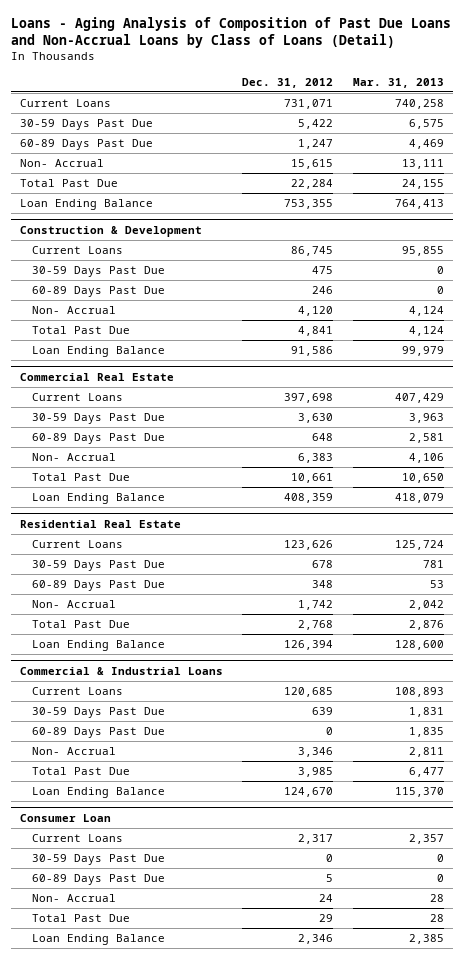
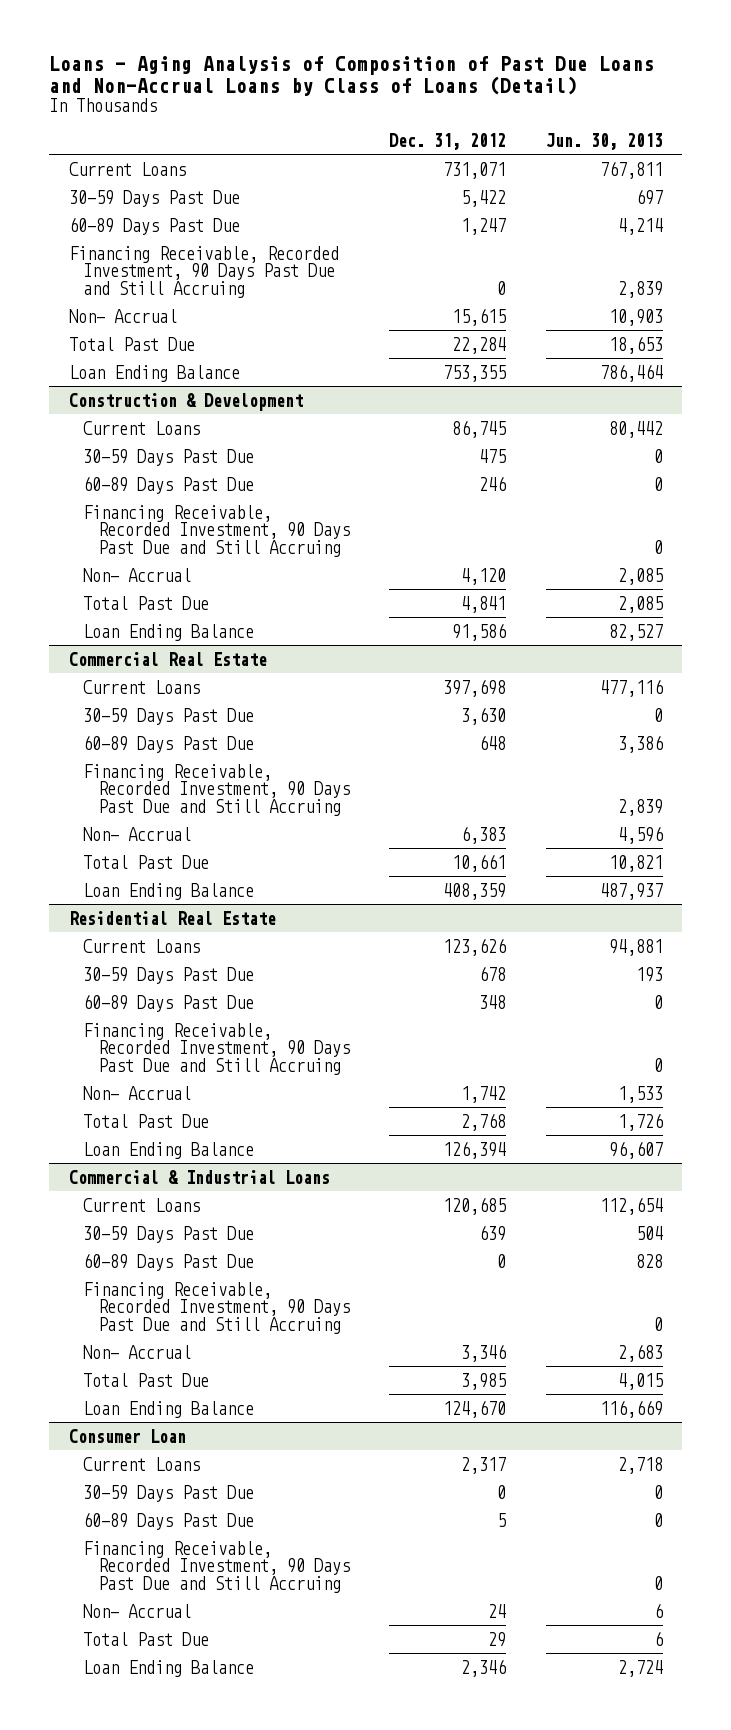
[352,77,444,88] Mar. 31, 2013 -> none
none -> [545,132,663,150] Jun. 30, 2013
none -> [68,245,339,298] Financing Receivable, Recorded Investment, 90 Days Past Due and Still Accruing
none -> [83,504,351,557] Financing Receivable, Recorded Investment, 90 Days Past Due and Still Accruing
none -> [83,763,351,816] Financing Receivable, Recorded Investment, 90 Days Past Due and Still Accruing
none -> [83,1022,351,1075] Financing Receivable, Recorded Investment, 90 Days Past Due and Still Accruing
none -> [83,1281,351,1334] Financing Receivable, Recorded Investment, 90 Days Past Due and Still Accruing
none -> [83,1540,351,1593] Financing Receivable, Recorded Investment, 90 Days Past Due and Still Accruing

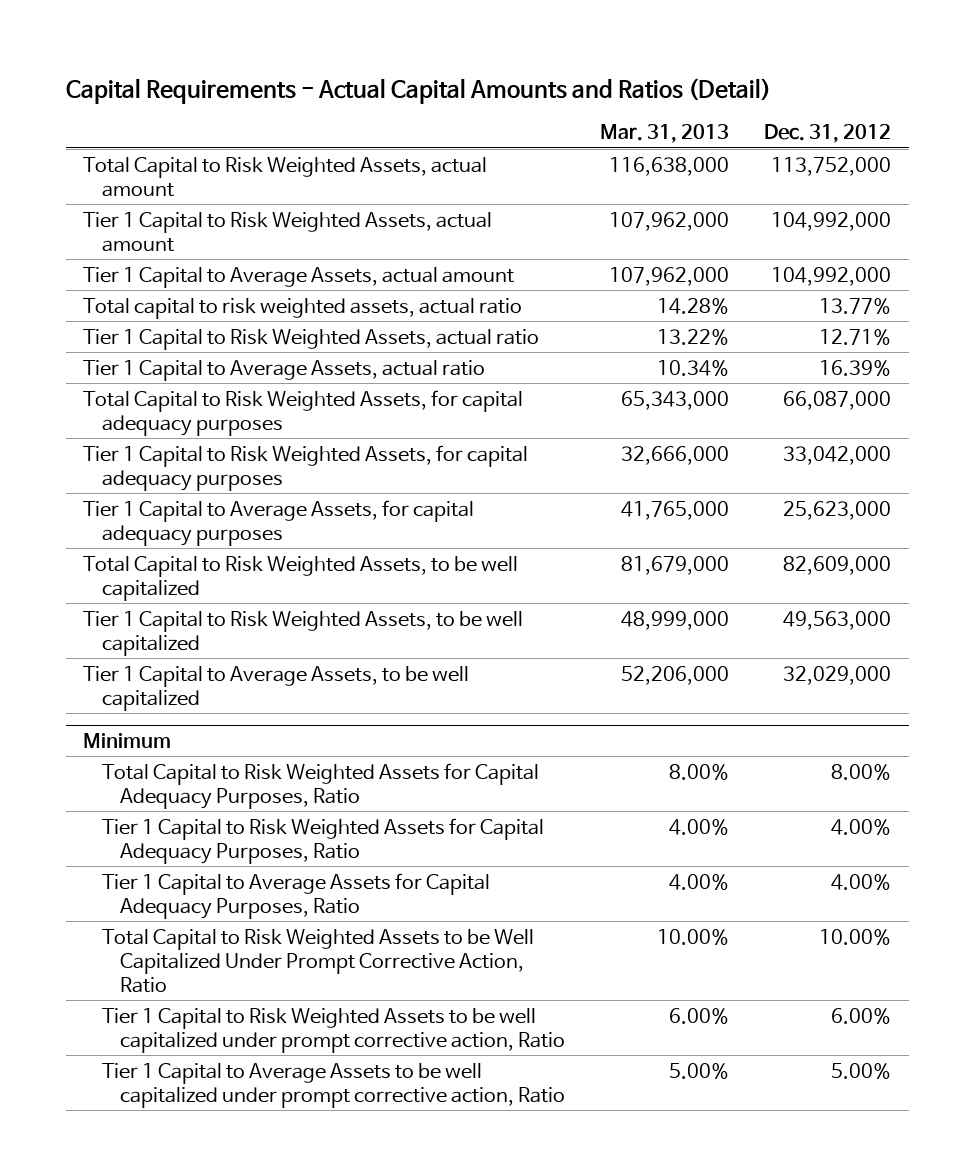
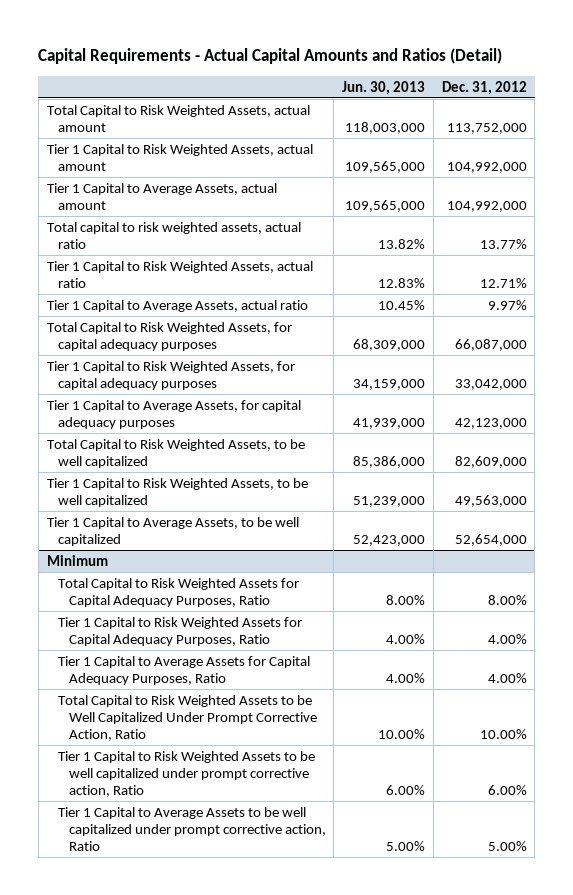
[599,124,729,144] Mar. 31, 2013 -> none
none -> [342,80,426,95] Jun. 30, 2013
[819,359,892,376] 16.39% -> [487,299,527,310] 9.97%
[783,500,892,520] 25,623,000 -> [454,417,527,429] 42,123,000
[783,665,892,685] 32,029,000 -> [454,533,527,546] 52,654,000

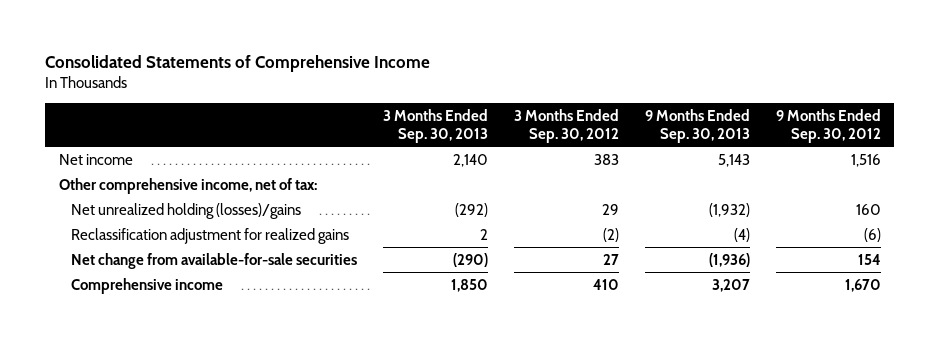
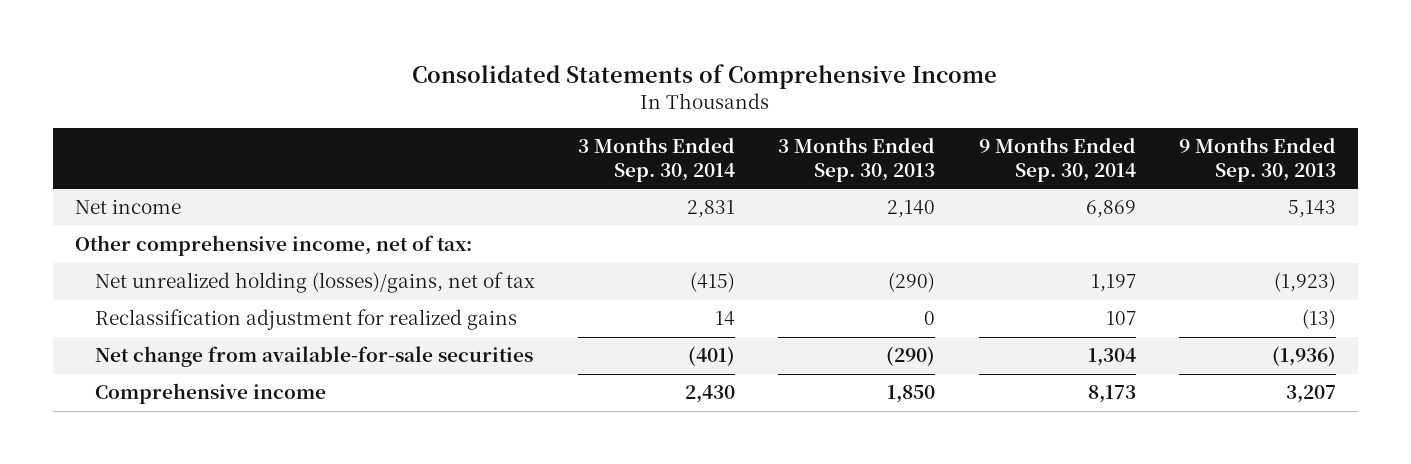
[514,108,620,143] 3 Months Ended Sep. 30, 2012 -> none
[776,108,882,143] 9 Months Ended Sep. 30, 2012 -> none
none -> [577,136,735,182] 3 Months Ended Sep. 30, 2014
none -> [978,136,1136,182] 9 Months Ended Sep. 30, 2014
[70,202,301,219] Net unrealized holding (losses)/gains -> [94,272,535,294] Net unrealized holding (losses)/gains, net of tax
[454,202,488,217] (292) -> [888,272,936,293] (290)
[709,202,751,217] (1,932) -> [1274,272,1337,293] (1,923)
[479,228,488,240] 2 -> [924,311,936,326] 0
[734,227,751,242] (4) -> [1302,309,1337,330] (13)

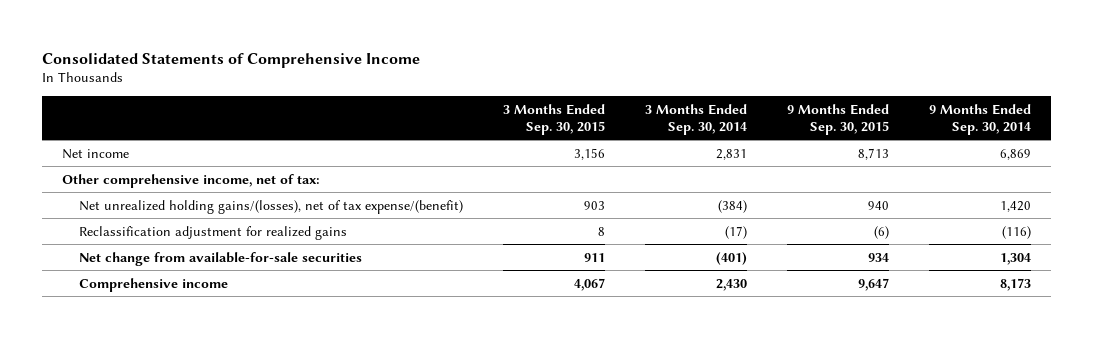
[778,136,936,182] 3 Months Ended Sep. 30, 2013 -> none
[1179,136,1337,182] 9 Months Ended Sep. 30, 2013 -> none
none -> [503,103,606,135] 3 Months Ended Sep. 30, 2015
none -> [787,103,890,135] 9 Months Ended Sep. 30, 2015
[94,272,535,294] Net unrealized holding (losses)/gains, net of tax -> [79,199,464,214] Net unrealized holding gains/(losses), net of tax expense/(benefit)
[689,272,735,293] (415) -> [718,199,748,213] (384)
[1090,274,1136,293] 1,197 -> [1000,200,1032,212] 1,420
[714,311,735,327] 14 -> [725,225,748,239] (17)
[1105,311,1136,326] 107 -> [1002,225,1032,239] (116)

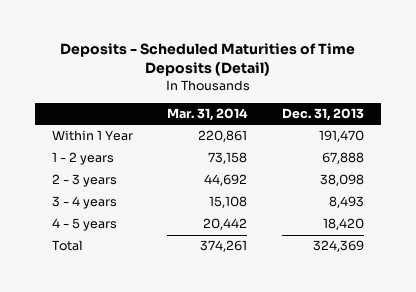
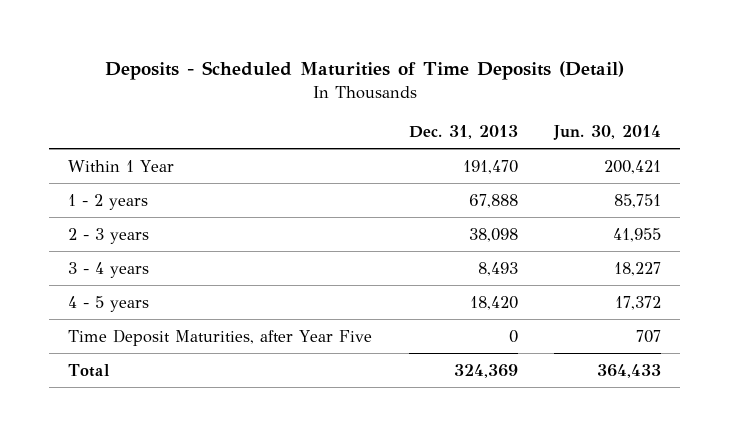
[167,108,249,122] Mar. 31, 2014 -> none
none -> [553,125,662,141] Jun. 30, 2014
none -> [67,328,372,346] Time Deposit Maturities, after Year Five

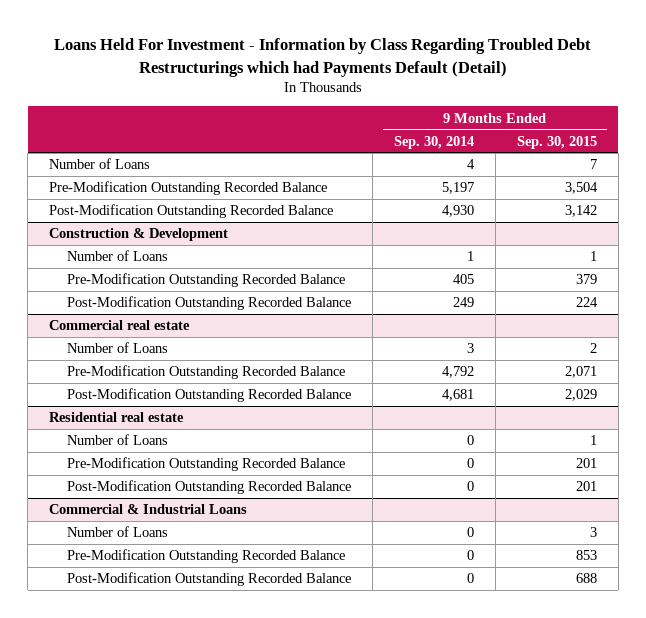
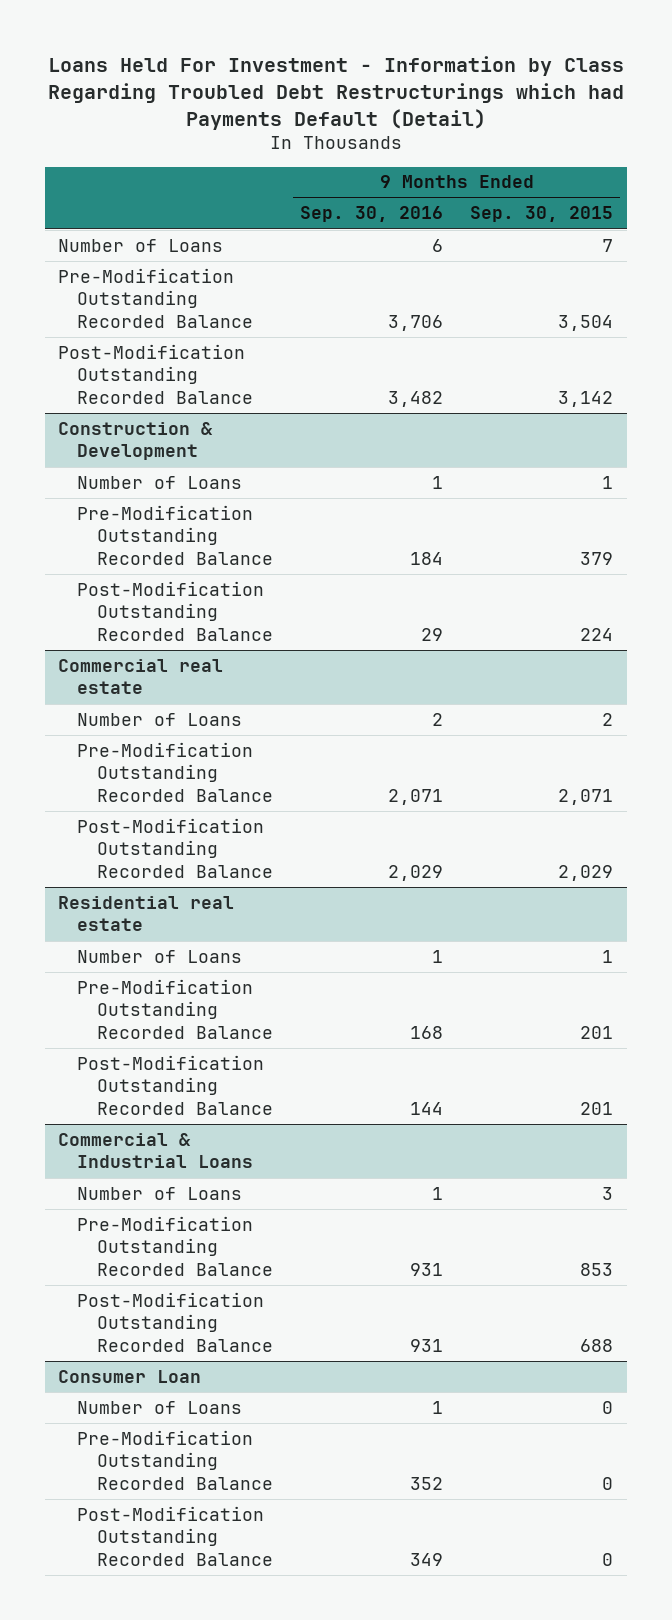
[393,135,474,149] Sep. 30, 2014 -> none
none -> [300,206,444,223] Sep. 30, 2016
none -> [58,1369,202,1383] Consumer Loan
none -> [77,1400,243,1414] Number of Loans
none -> [77,1429,273,1491] Pre-Modification Outstanding Recorded Balance
none -> [77,1505,273,1567] Post-Modification Outstanding Recorded Balance

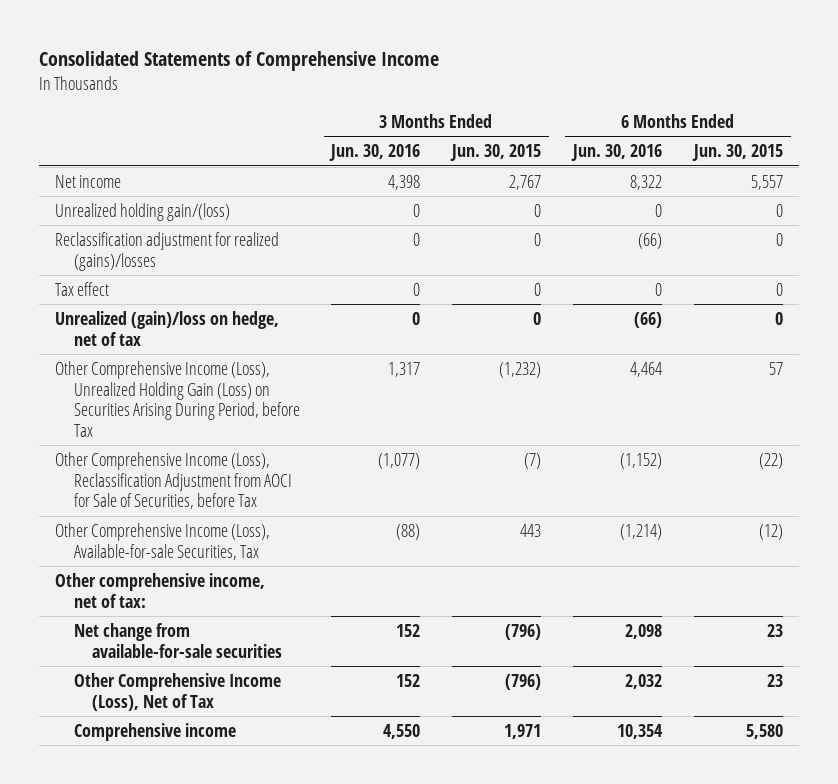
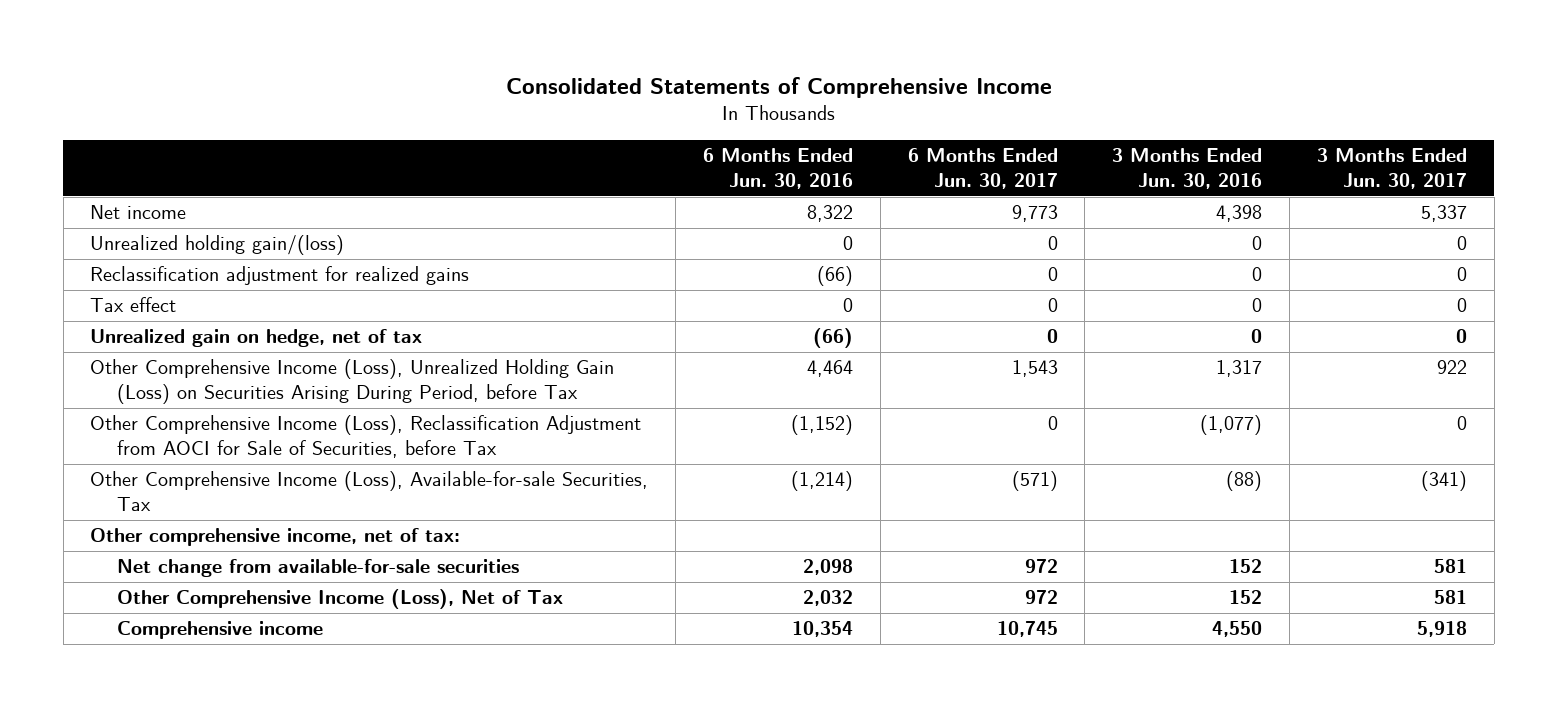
[450,144,542,162] Jun. 30, 2015 -> none
[692,144,784,162] Jun. 30, 2015 -> none
none -> [907,148,1058,190] 6 Months Ended Jun. 30, 2017
none -> [1316,148,1467,190] 3 Months Ended Jun. 30, 2017
[55,231,280,271] Reclassification adjustment for realized (gains)/losses -> [90,266,470,286] Reclassification adjustment for realized gains
[55,310,280,346] Unrealized (gain)/loss on hedge, net of tax -> [90,329,423,348] Unrealized gain on hedge, net of tax

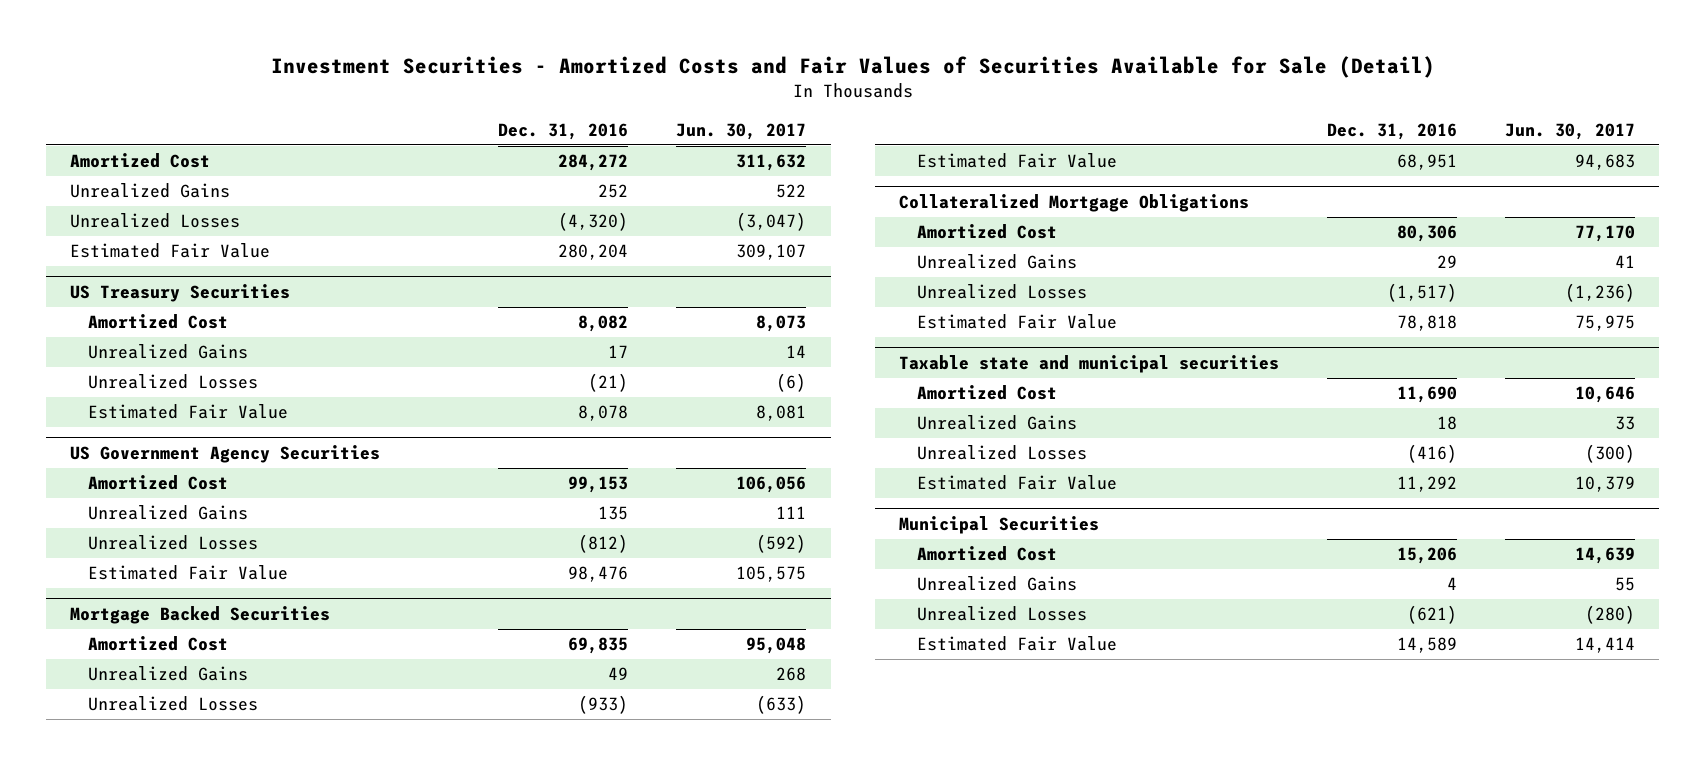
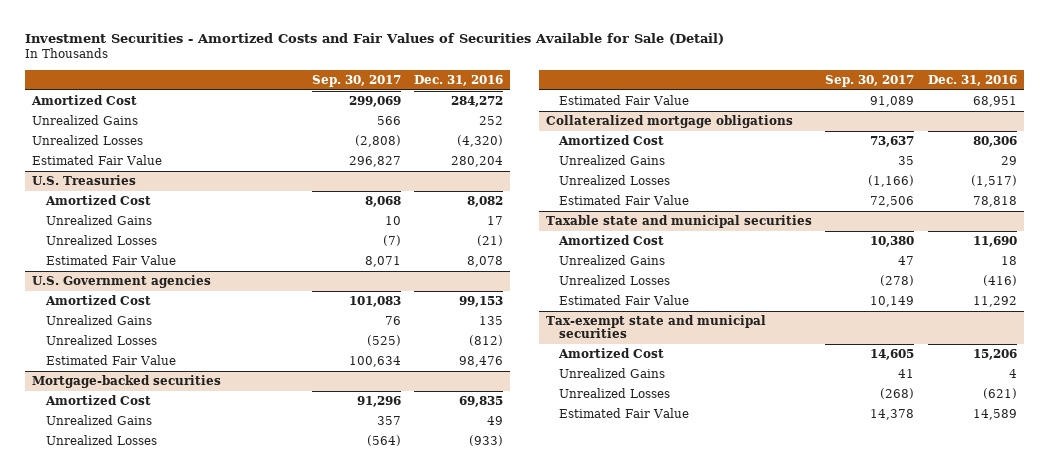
[676,122,807,140] Jun. 30, 2017 -> none
none -> [311,74,401,87] Sep. 30, 2017
[69,284,290,303] US Treasury Securities -> [32,174,137,185] U.S. Treasuries
[69,445,380,464] US Government Agency Securities -> [32,274,212,288] U.S. Government agencies
[69,606,330,625] Mortgage Backed Securities -> [32,374,222,388] Mortgage-backed securities
[898,194,1249,213] Collateralized Mortgage Obligations -> [545,114,793,128] Collateralized mortgage obligations
[898,516,1099,535] Municipal Securities -> [545,314,766,339] Tax-exempt state and municipal securities

